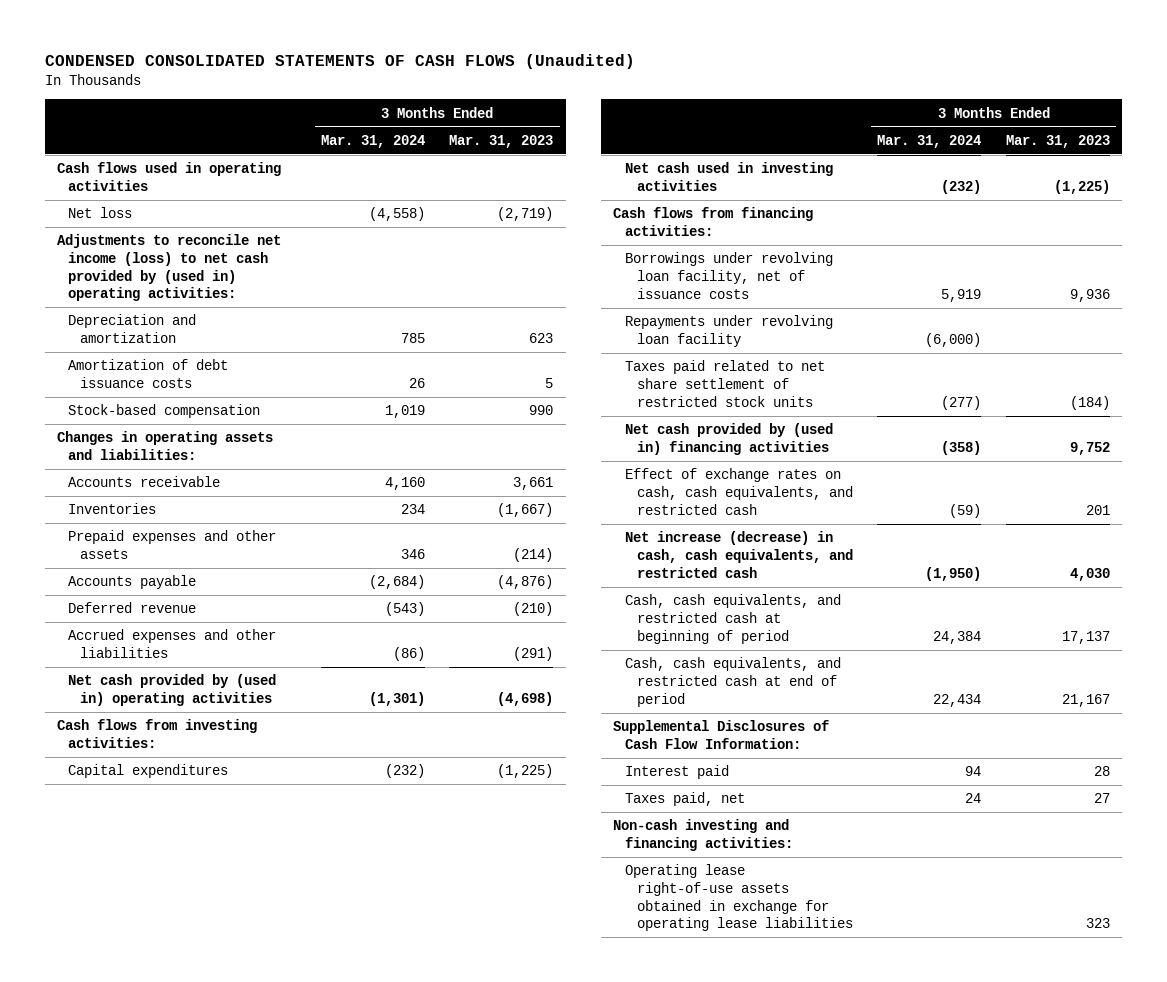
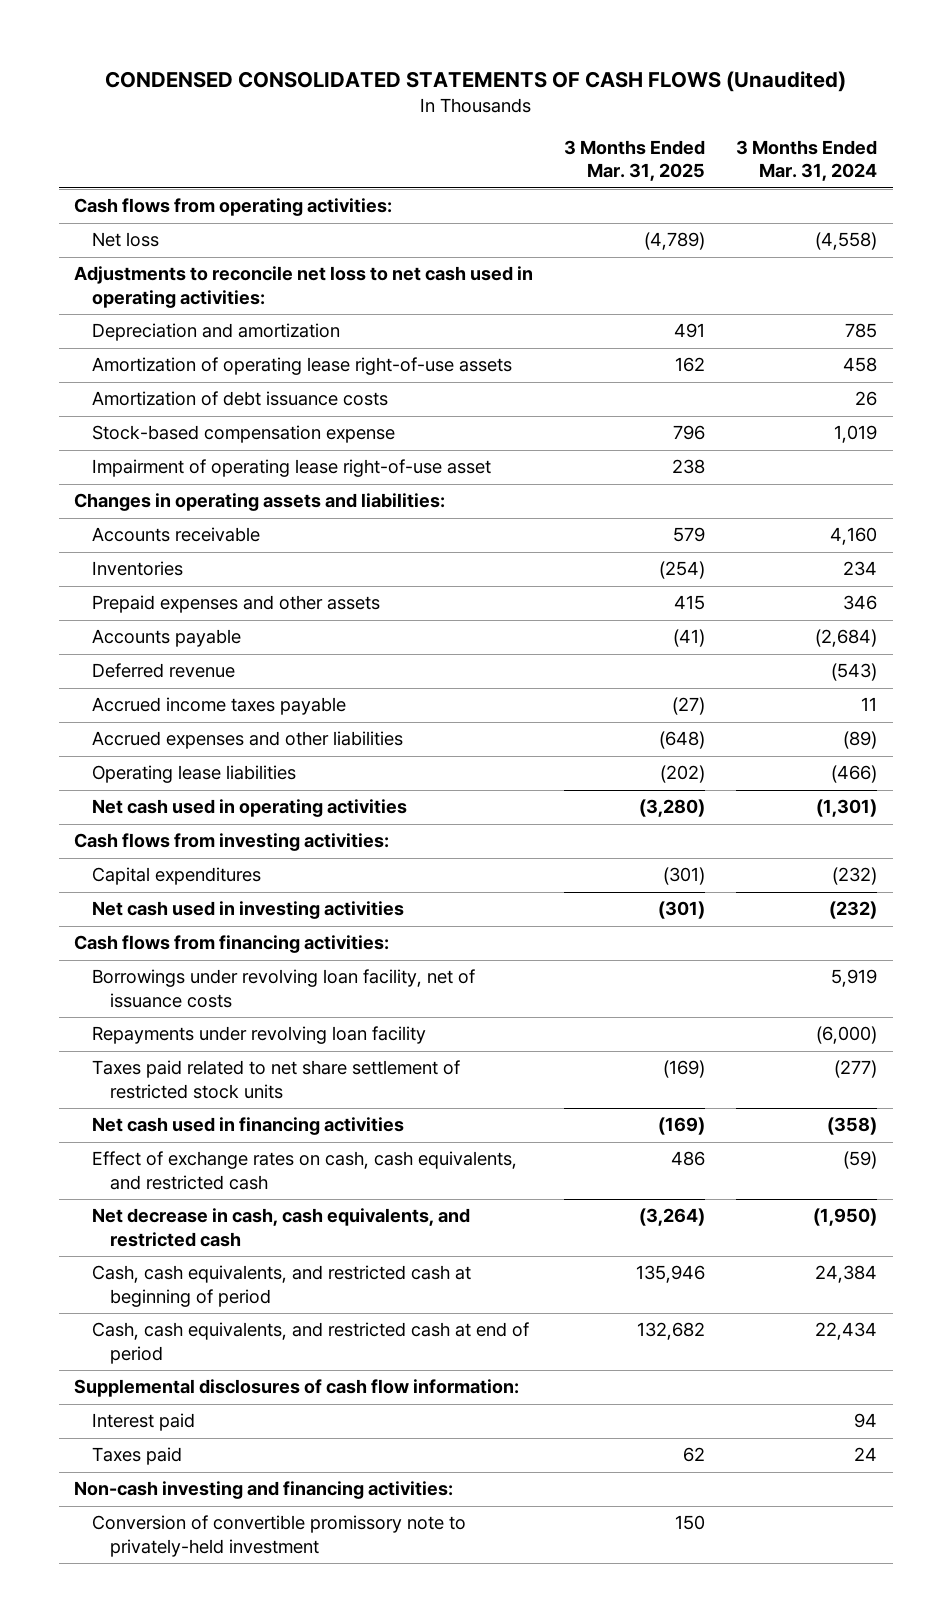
[449,134,554,148] Mar. 31, 2023 -> none
none -> [564,140,706,182] 3 Months Ended Mar. 31, 2025
[56,162,281,191] Cash flows used in operating activities -> [74,198,393,217] Cash flows from operating activities:
[56,234,281,302] Adjustments to reconcile net income (loss) to net cash provided by (used in) operating activities: -> [74,266,534,308] Adjustments to reconcile net loss to net cash used in operating activities:
none -> [92,357,513,376] Amortization of operating lease right-of-use assets
[68,404,261,419] Stock-based compensation -> [92,425,396,444] Stock-based compensation expense
none -> [92,459,492,478] Impairment of operating lease right-of-use asset
none -> [92,697,347,716] Accrued income taxes payable
[392,646,425,661] (86) -> [843,731,878,750] (89)
none -> [92,765,297,784] Operating lease liabilities
[68,674,277,706] Net cash provided by (used in) operating activities -> [92,799,408,818] Net cash used in operating activities
[625,423,834,455] Net cash provided by (used in) financing activities -> [92,1117,405,1136] Net cash used in financing activities
[625,531,853,578] Net increase (decrease) in cash, cash equivalents, and restricted cash -> [92,1208,471,1247] Net decrease in cash, cash equivalents, and restricted cash
[613,720,830,749] Supplemental Disclosures of Cash Flow Information: -> [74,1379,520,1398] Supplemental disclosures of cash flow information:
[625,792,746,807] Taxes paid, net -> [92,1447,183,1466] Taxes paid
[625,864,853,932] Operating lease right-of-use assets obtained in exchange for operating lease liabilities -> none
none -> [92,1515,467,1557] Conversion of convertible promissory note to privately-held investment

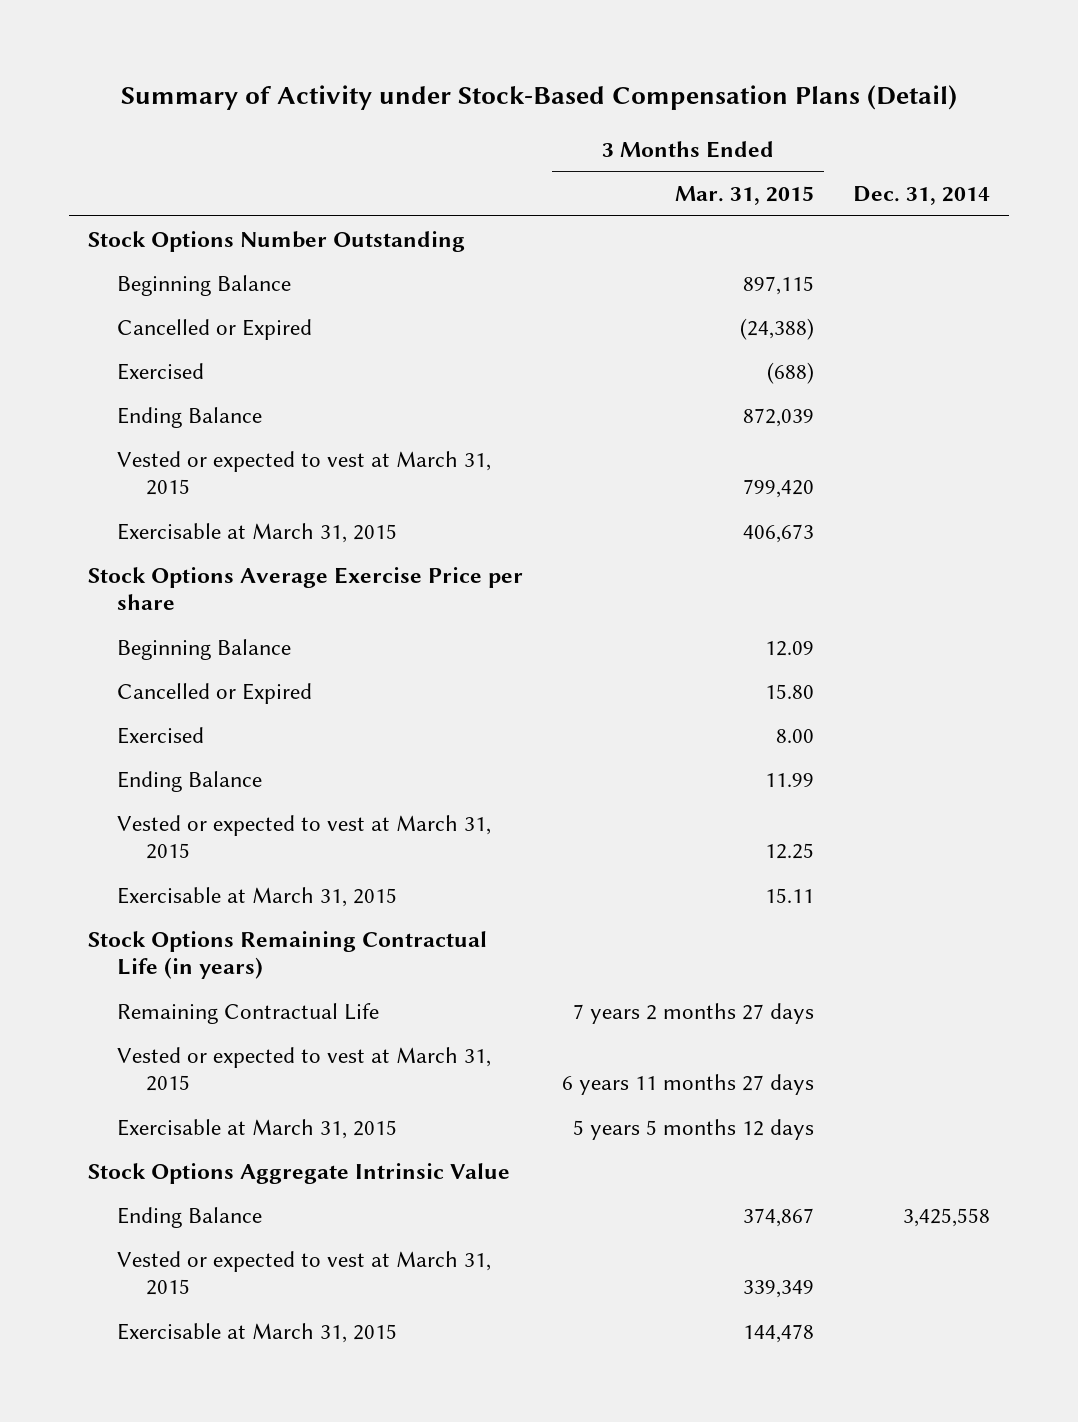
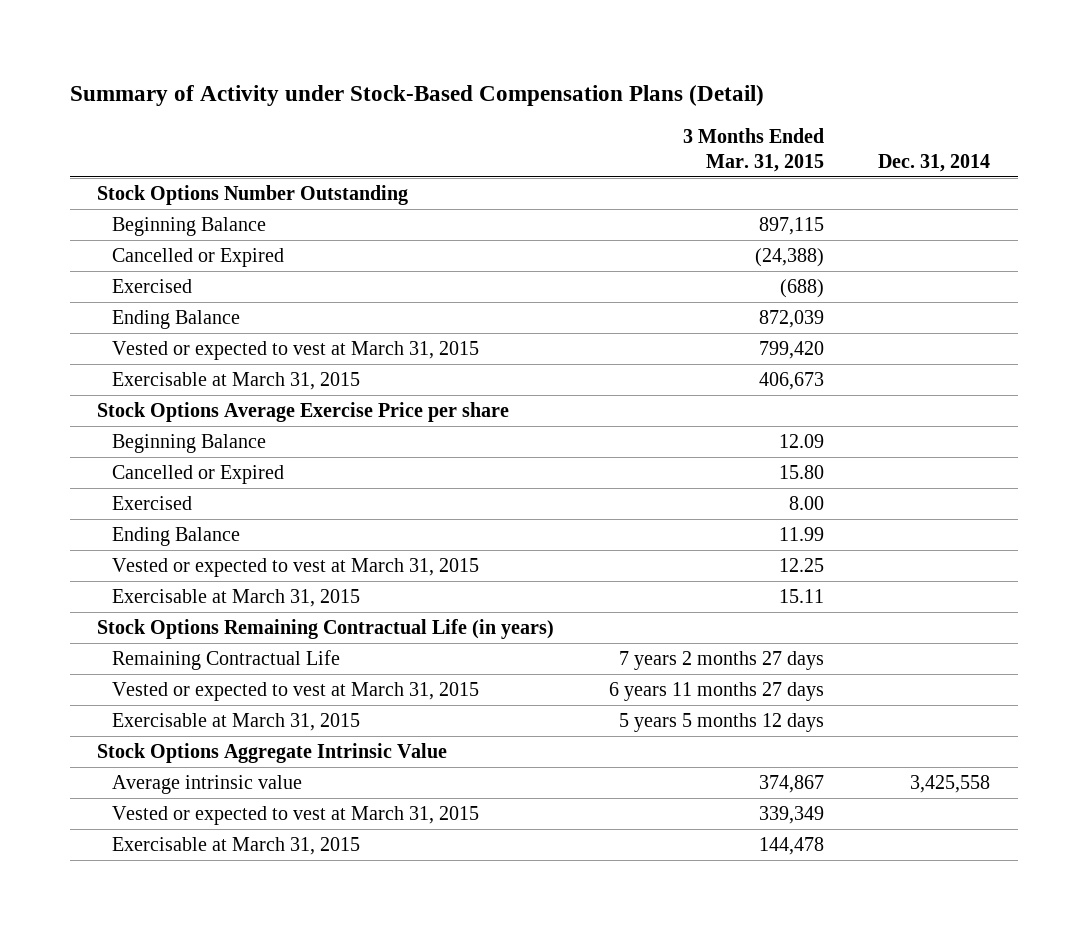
[116,1206,262,1228] Ending Balance -> [111,775,302,795] Average intrinsic value

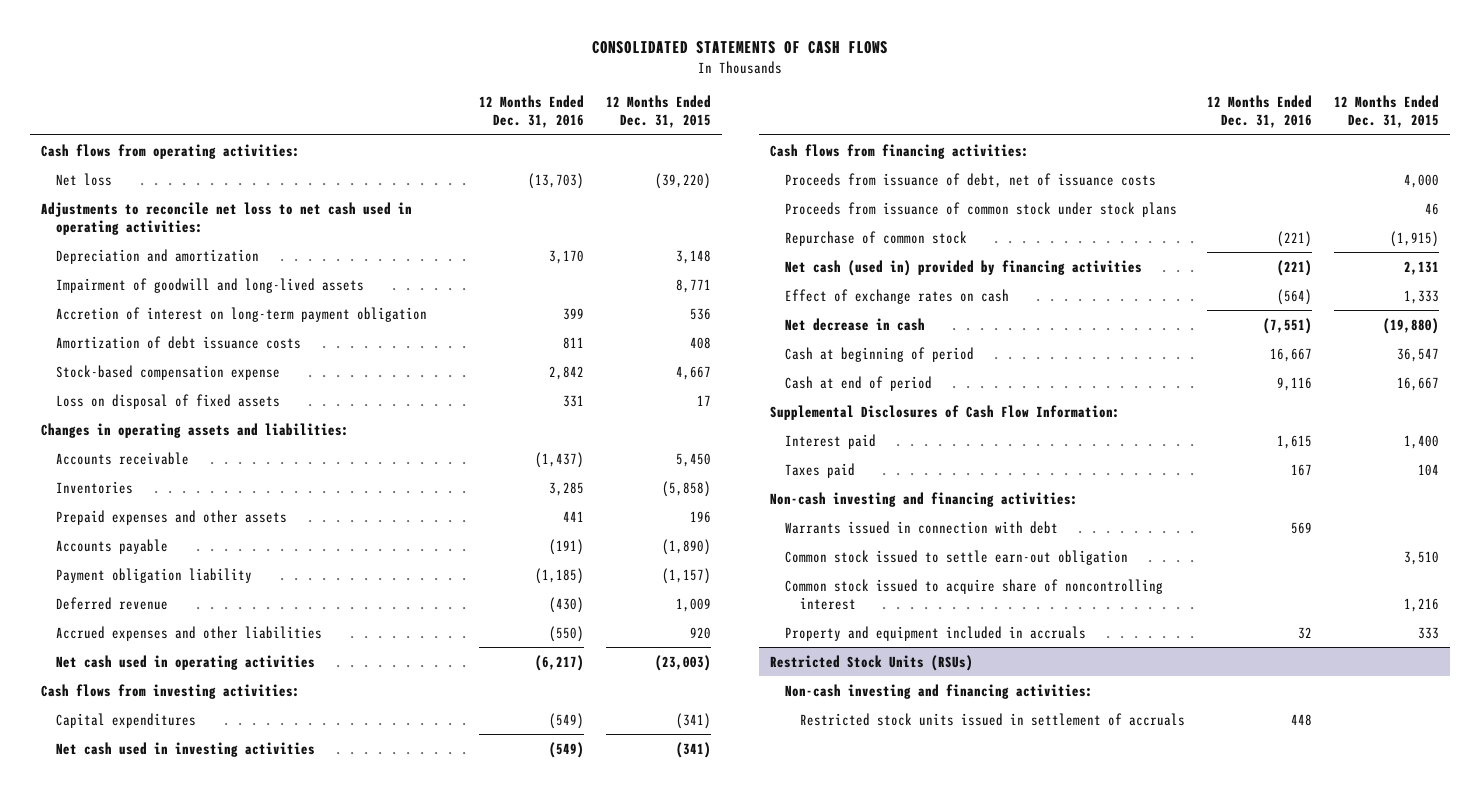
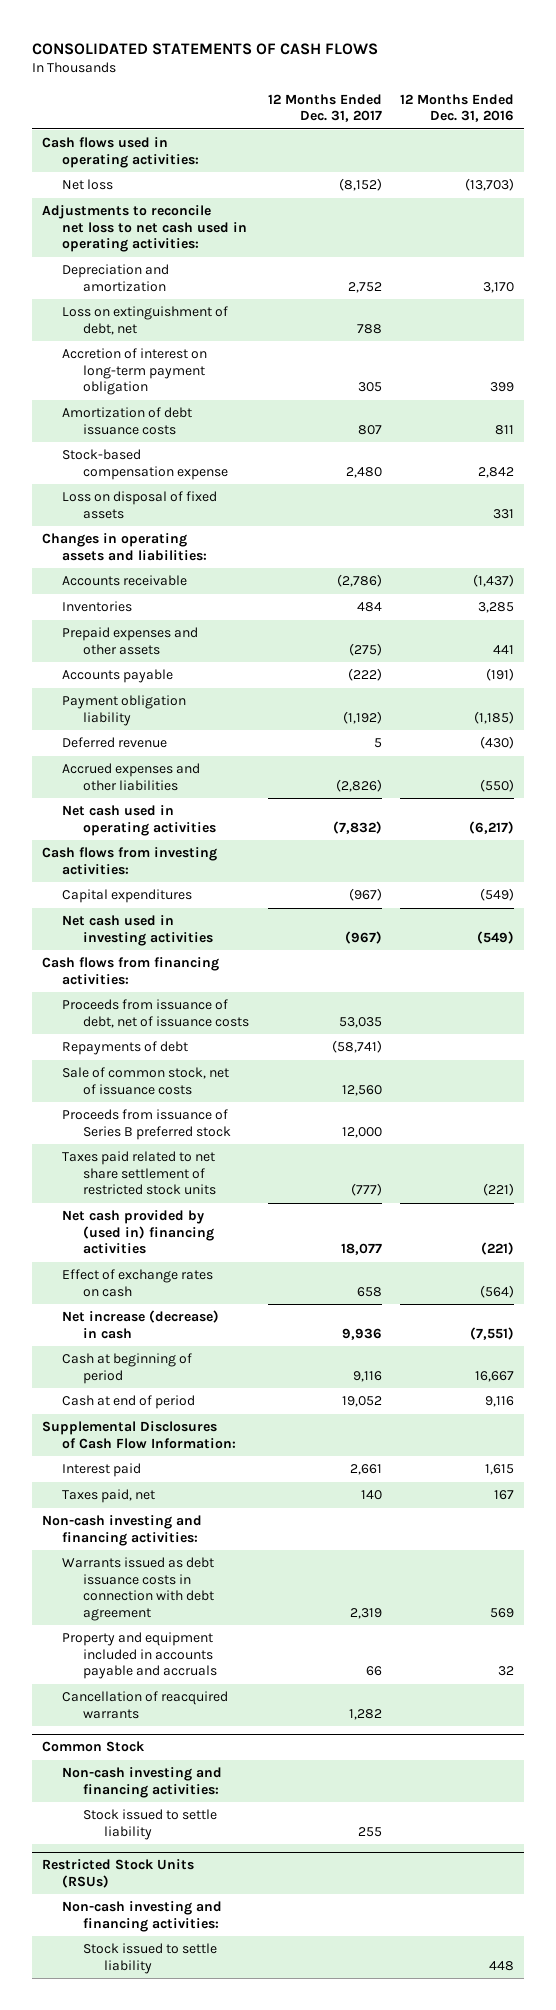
[605,95,711,129] 12 Months Ended Dec. 31, 2015 -> none
none -> [267,93,382,123] 12 Months Ended Dec. 31, 2017
[41,143,301,159] Cash flows from operating activities: -> [41,137,200,168] Cash flows used in operating activities:
[56,277,365,293] Impairment of goodwill and long-lived assets -> none
none -> [62,306,229,335] Loss on extinguishment of debt, net
[785,201,1178,217] Proceeds from issuance of common stock under stock plans -> none
none -> [62,1041,189,1056] Repayments of debt
none -> [62,1067,230,1095] Sale of common stock, net of issuance costs
none -> [62,1109,232,1140] Proceeds from issuance of Series B preferred stock
[785,230,968,246] Repurchase of common stock -> [62,1151,217,1196] Taxes paid related to net share settlement of restricted stock units
[785,259,1143,276] Net cash (used in) provided by financing activities -> [62,1210,215,1255] Net cash provided by (used in) financing activities
[785,317,926,331] Net decrease in cash -> [62,1310,220,1339] Net increase (decrease) in cash
[785,462,856,478] Taxes paid -> [62,1489,156,1504] Taxes paid, net
[785,549,1129,565] Common stock issued to settle earn-out obligation -> none
[785,578,1164,610] Common stock issued to acquire share of noncontrolling interest -> none
[785,520,1059,534] Warrants issued in connection with debt -> [62,1557,215,1621] Warrants issued as debt issuance costs in connection with debt agreement
[785,625,1087,641] Property and equipment included in accruals -> [62,1632,218,1680] Property and equipment included in accounts payable and accruals
none -> [62,1691,229,1719] Cancellation of reacquired warrants
none -> [41,1741,145,1753] Common Stock
none -> [62,1767,223,1798] Non-cash investing and financing activities:
none -> [83,1809,218,1840] Stock issued to settle liability
[800,712,1186,726] Restricted stock units issued in settlement of accruals -> [83,1943,218,1974] Stock issued to settle liability

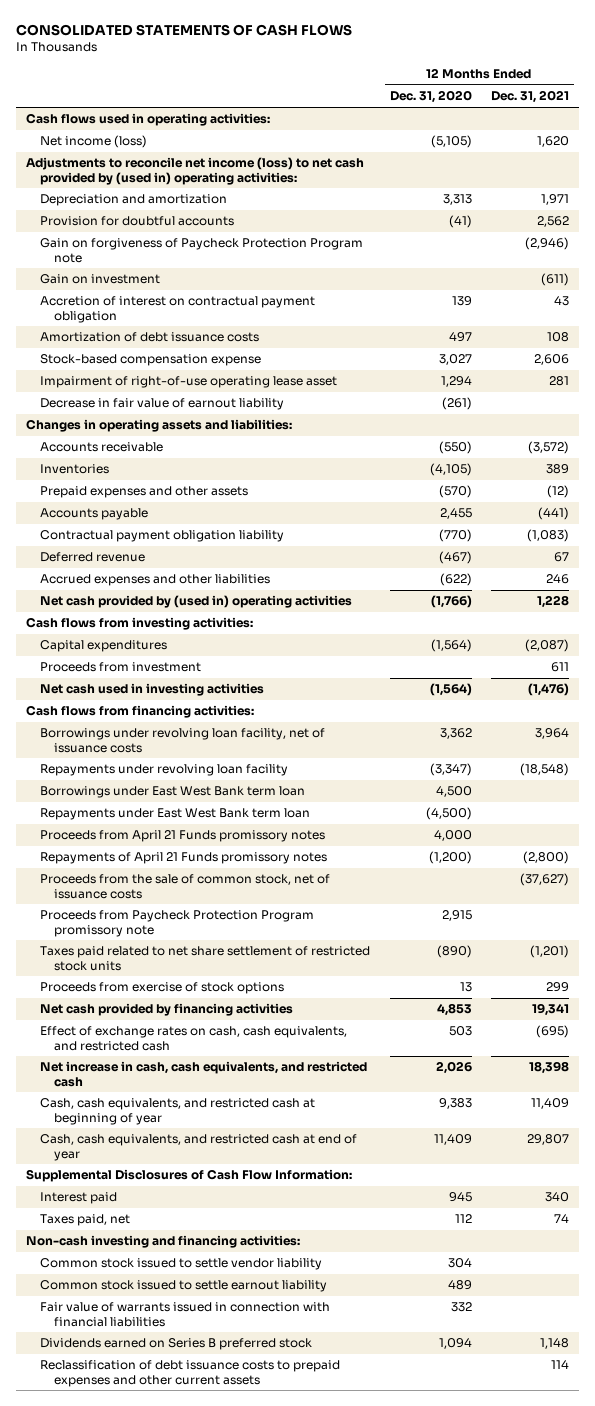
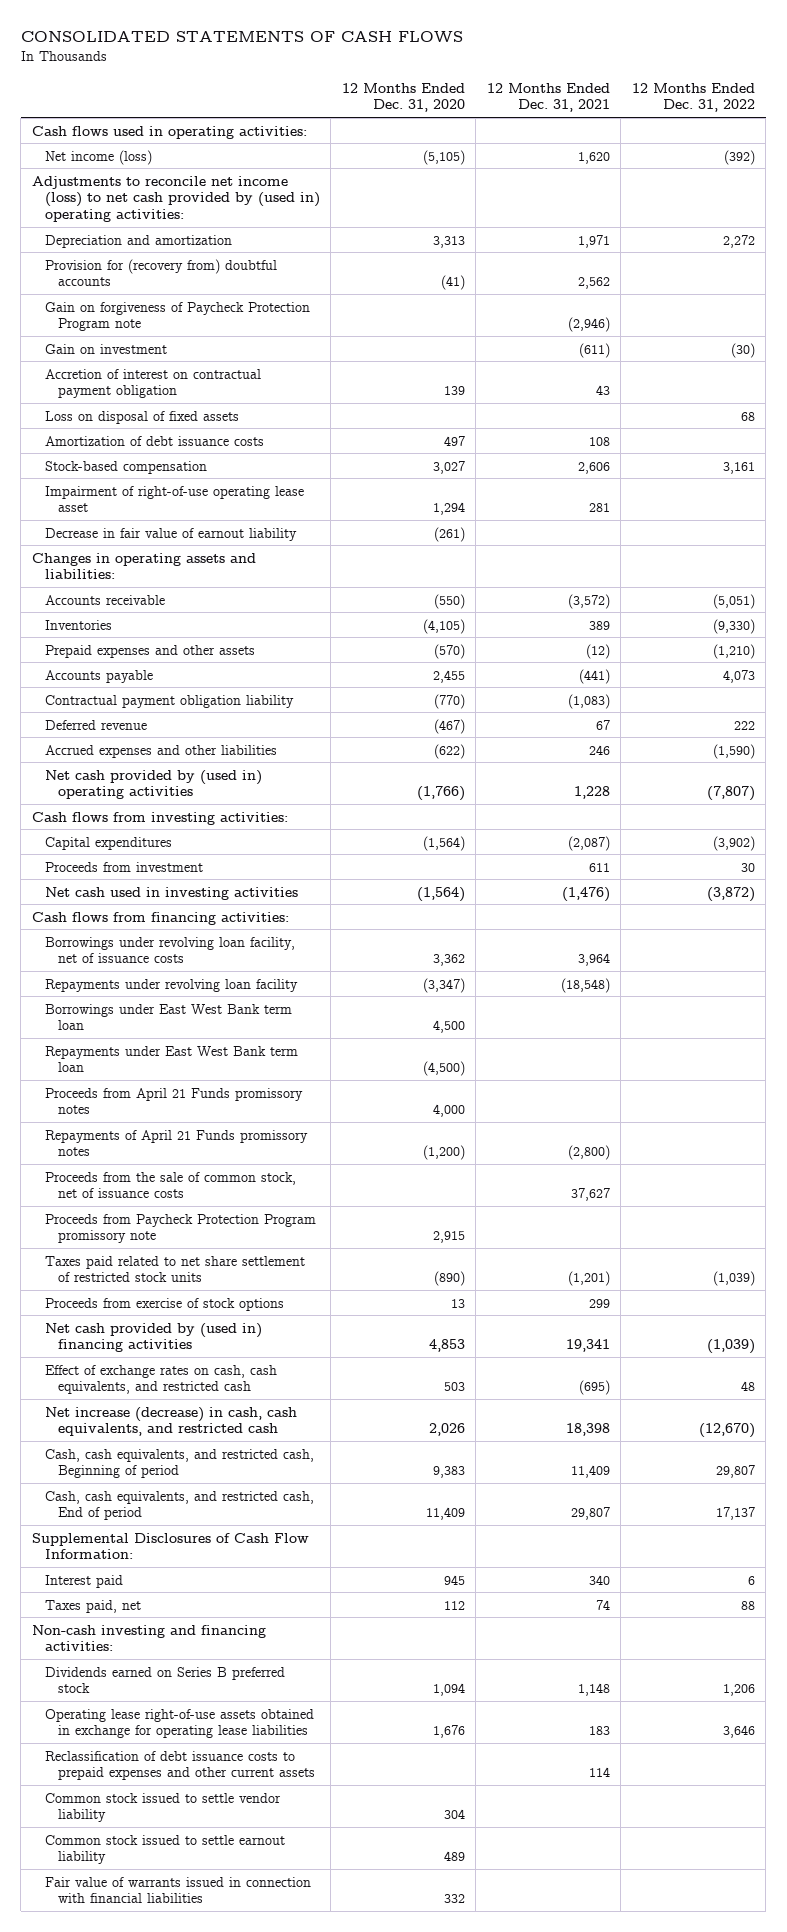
none -> [631,82,755,113] 12 Months Ended Dec. 31, 2022
[40,216,235,227] Provision for doubtful accounts -> [44,258,277,287] Provision for (recovery from) doubtful accounts
none -> [44,410,239,424] Loss on disposal of fixed assets
[40,354,262,367] Stock-based compensation expense -> [44,460,207,474] Stock-based compensation
[520,873,570,887] (37,627) -> [570,1188,610,1202] 37,627
[40,1003,294,1017] Net cash provided by financing activities -> [44,1322,262,1353] Net cash provided by (used in) financing activities
[40,1061,368,1087] Net increase in cash, cash equivalents, and restricted cash -> [44,1406,297,1437] Net increase (decrease) in cash, cash equivalents, and restricted cash
[40,1098,316,1125] Cash, cash equivalents, and restricted cash at beginning of year -> [44,1448,314,1479] Cash, cash equivalents, and restricted cash, Beginning of period
[40,1134,358,1161] Cash, cash equivalents, and restricted cash at end of year -> [44,1490,314,1521] Cash, cash equivalents, and restricted cash, End of period
[40,1338,313,1351] Dividends earned on Series B preferred stock -> [44,1666,285,1694] Dividends earned on Series B preferred stock
none -> [44,1708,314,1739] Operating lease right-of-use assets obtained in exchange for operating lease liabilities
[40,1360,341,1387] Reclassification of debt issuance costs to prepaid expenses and other current assets -> [44,1750,316,1781] Reclassification of debt issuance costs to prepaid expenses and other current assets

